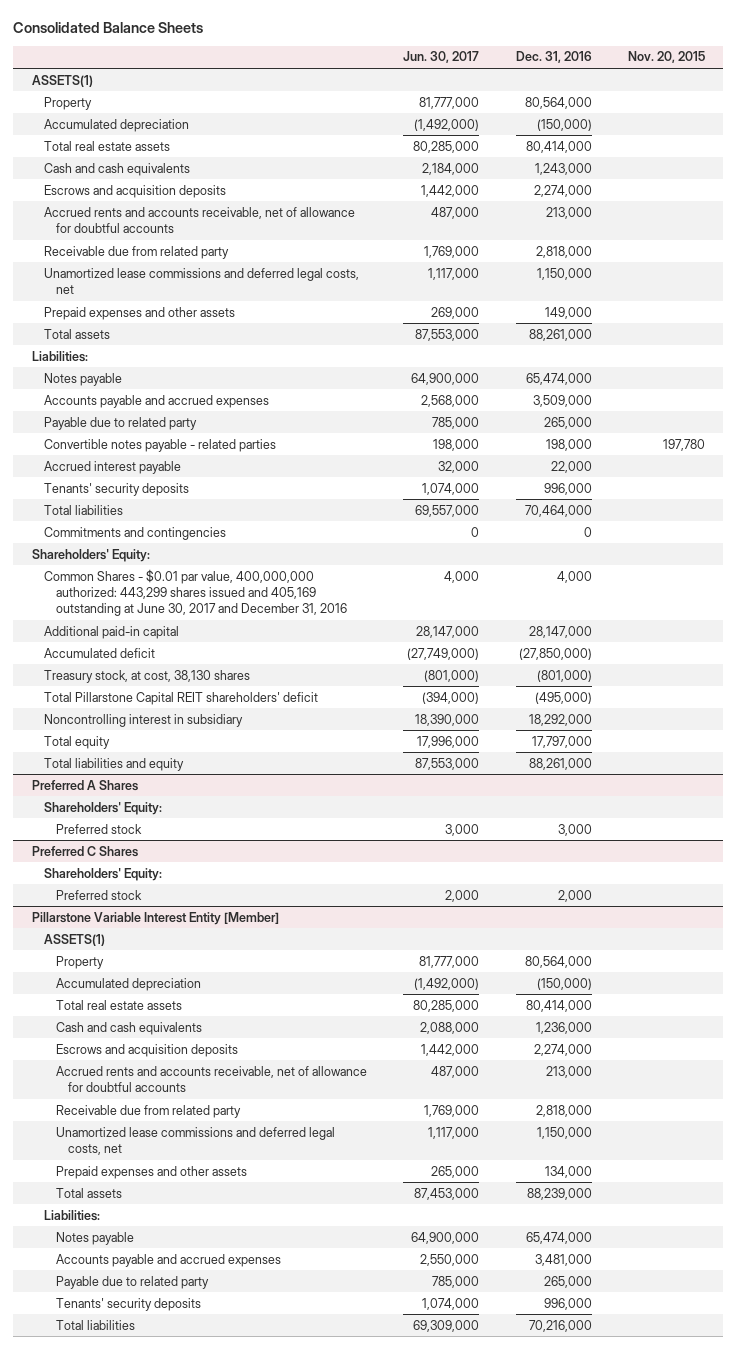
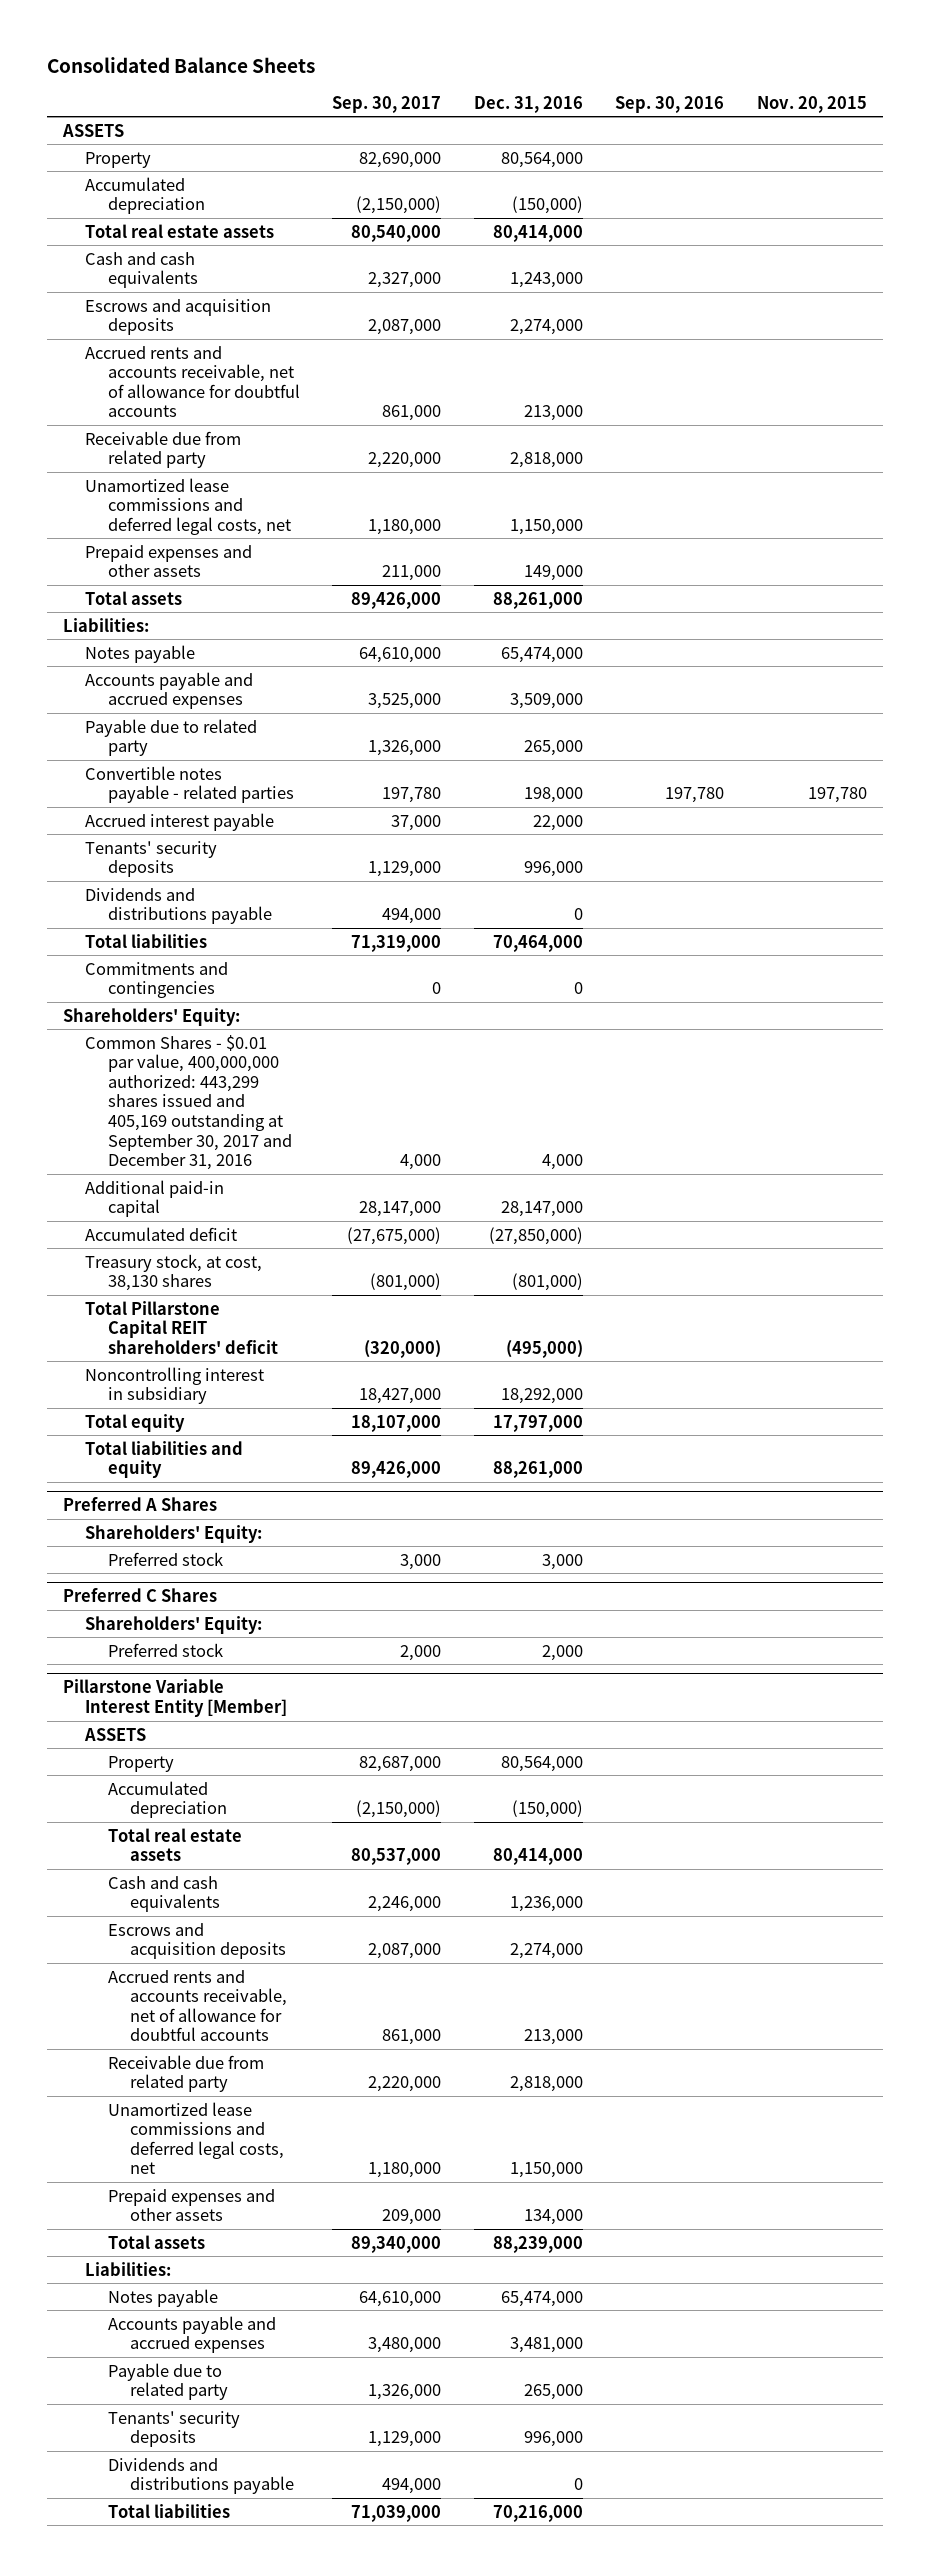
[403,51,480,64] Jun. 30, 2017 -> none
none -> [332,95,442,113] Sep. 30, 2017
none -> [615,95,725,113] Sep. 30, 2016
[31,74,93,87] ASSETS(1) -> [62,123,125,137] ASSETS
none -> [85,887,272,925] Dividends and distributions payable
[43,568,347,617] Common Shares - $0.01 par value, 400,000,000 authorized: 443,299 shares issued and 405,169 outstanding at June 30, 2017 and December 31, 2016 -> [85,1034,292,1171] Common Shares - $0.01 par value, 400,000,000 authorized: 443,299 shares issued and 405,169 outstanding at September 30, 2017 and December 31, 2016
[43,933,105,946] ASSETS(1) -> [84,1727,147,1741] ASSETS
none -> [107,2457,294,2495] Dividends and distributions payable

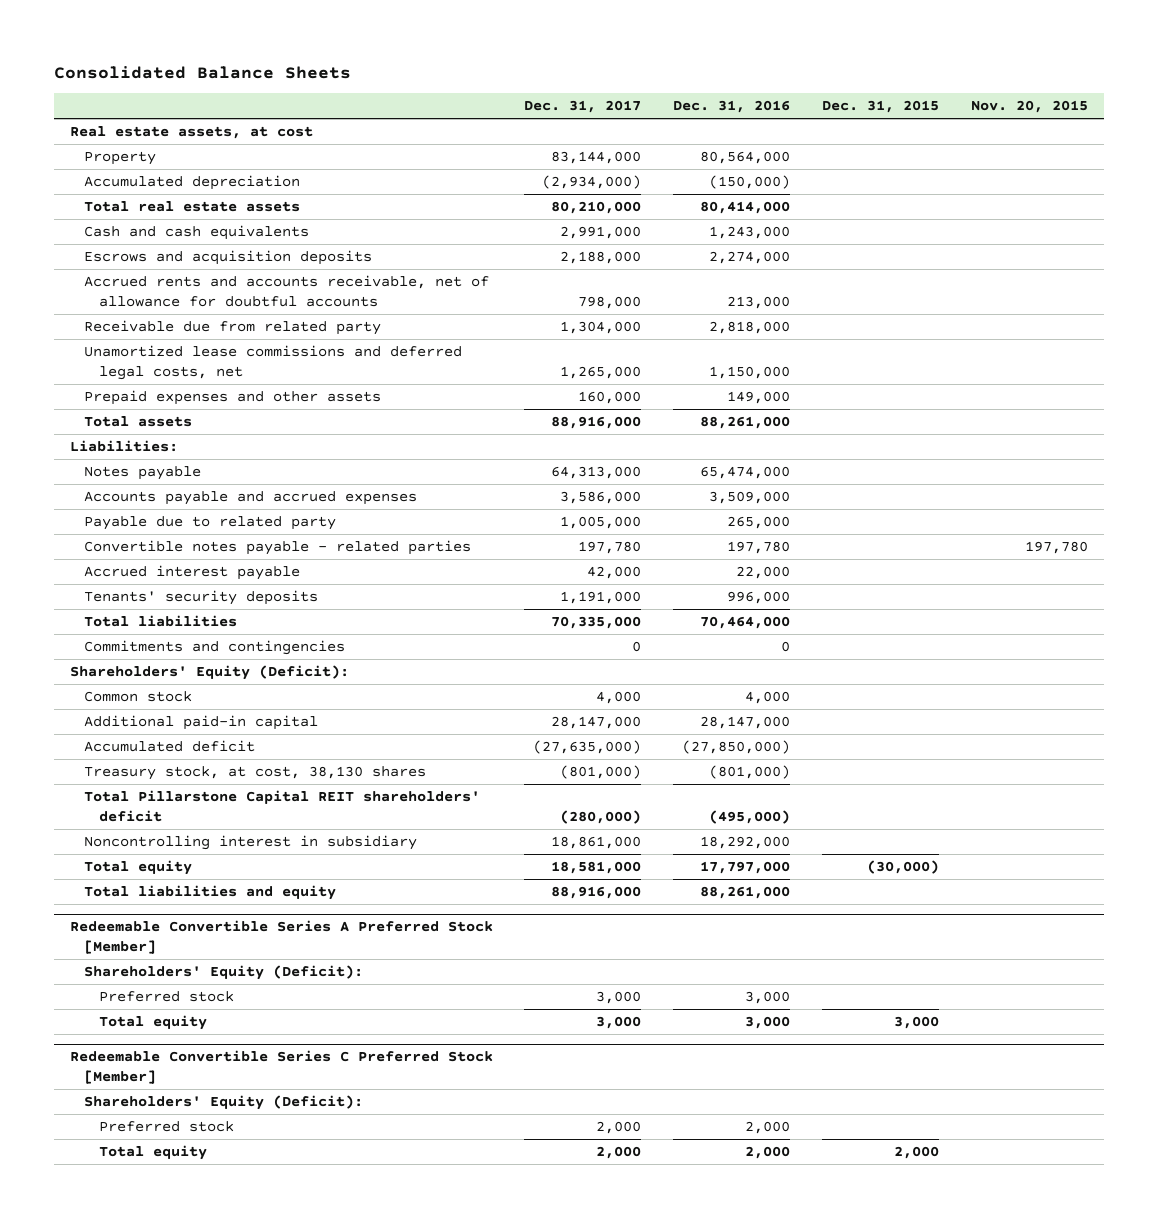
[332,95,442,113] Sep. 30, 2017 -> none
[615,95,725,113] Sep. 30, 2016 -> none
none -> [524,100,642,114] Dec. 31, 2017
none -> [822,100,940,114] Dec. 31, 2015
[62,123,125,137] ASSETS -> none
none -> [69,125,313,139] Real estate assets, at cost
[523,787,583,804] 198,000 -> [727,540,791,554] 197,780
[85,887,272,925] Dividends and distributions payable -> none
[63,1007,241,1026] Shareholders' Equity: -> [69,664,349,680] Shareholders' Equity (Deficit):
[85,1034,292,1171] Common Shares - $0.01 par value, 400,000,000 authorized: 443,299 shares issued and 405,169 outstanding at September 30, 2017 and December 31, 2016 -> [84,690,193,702] Common stock
[63,1497,218,1512] Preferred A Shares -> [69,920,493,955] Redeemable Convertible Series A Preferred Stock [Member]
[85,1524,263,1543] Shareholders' Equity: -> [84,964,364,980] Shareholders' Equity (Deficit):
none -> [99,1014,208,1030] Total equity
[63,1588,218,1603] Preferred C Shares -> [69,1050,493,1085] Redeemable Convertible Series C Preferred Stock [Member]
[85,1615,263,1634] Shareholders' Equity: -> [84,1094,364,1110] Shareholders' Equity (Deficit):
[63,1679,288,1717] Pillarstone Variable Interest Entity [Member] -> none
[84,1727,147,1741] ASSETS -> none
[107,1755,174,1772] Property -> none
[107,1780,227,1819] Accumulated depreciation -> none
[107,1827,242,1862] Total real estate assets -> none
[107,1875,220,1913] Cash and cash equivalents -> none
[107,1922,286,1960] Escrows and acquisition deposits -> none
[107,1969,287,2042] Accrued rents and accounts receivable, net of allowance for doubtful accounts -> none
[107,2054,264,2093] Receivable due from related party -> none
[107,2101,284,2175] Unamortized lease commissions and deferred legal costs, net -> none
[107,2188,275,2222] Prepaid expenses and other assets -> none
[107,2234,205,2249] Total assets -> none
[85,2261,172,2276] Liabilities: -> none
[107,2288,218,2307] Notes payable -> none
[107,2315,276,2354] Accounts payable and accrued expenses -> none
[107,2362,228,2401] Payable due to related party -> none
[107,2410,240,2448] Tenants' security deposits -> none
[107,2457,294,2495] Dividends and distributions payable -> none
[107,2503,230,2518] Total liabilities -> none
none -> [99,1144,208,1160] Total equity

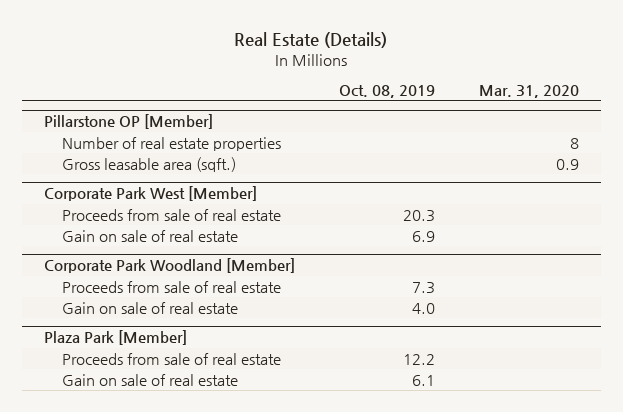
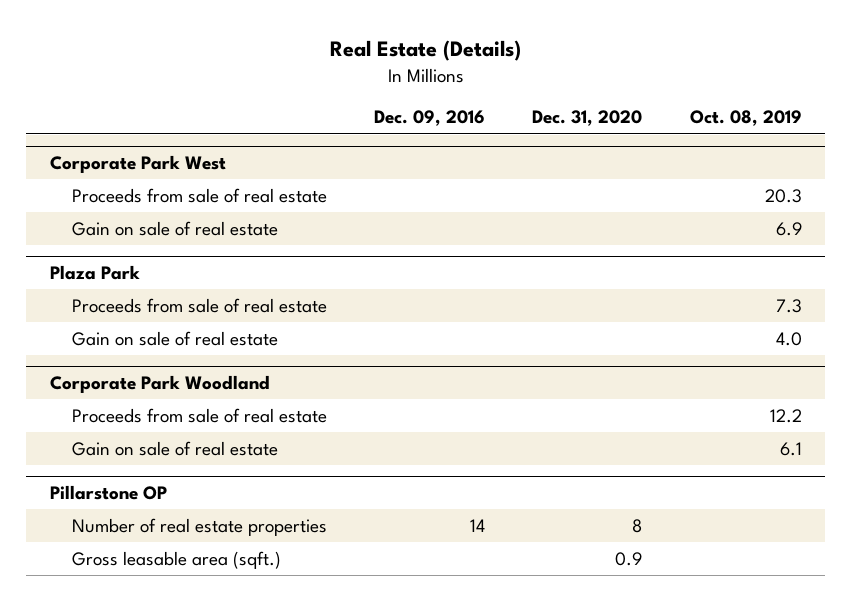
[479,85,580,99] Mar. 31, 2020 -> none
none -> [373,110,485,127] Dec. 09, 2016
none -> [532,110,643,127] Dec. 31, 2020
[43,114,213,130] Pillarstone OP [Member] -> none
[61,136,281,151] Number of real estate properties -> none
[61,156,236,172] Gross leasable area (sqft.) -> none
[43,186,257,202] Corporate Park West [Member] -> [50,155,227,174] Corporate Park West
[43,258,295,274] Corporate Park Woodland [Member] -> none
none -> [50,265,141,281] Plaza Park
[43,330,187,346] Plaza Park [Member] -> none
none -> [50,375,271,394] Corporate Park Woodland
none -> [50,485,168,501] Pillarstone OP
none -> [71,517,327,536] Number of real estate properties
none -> [71,550,281,569] Gross leasable area (sqft.)

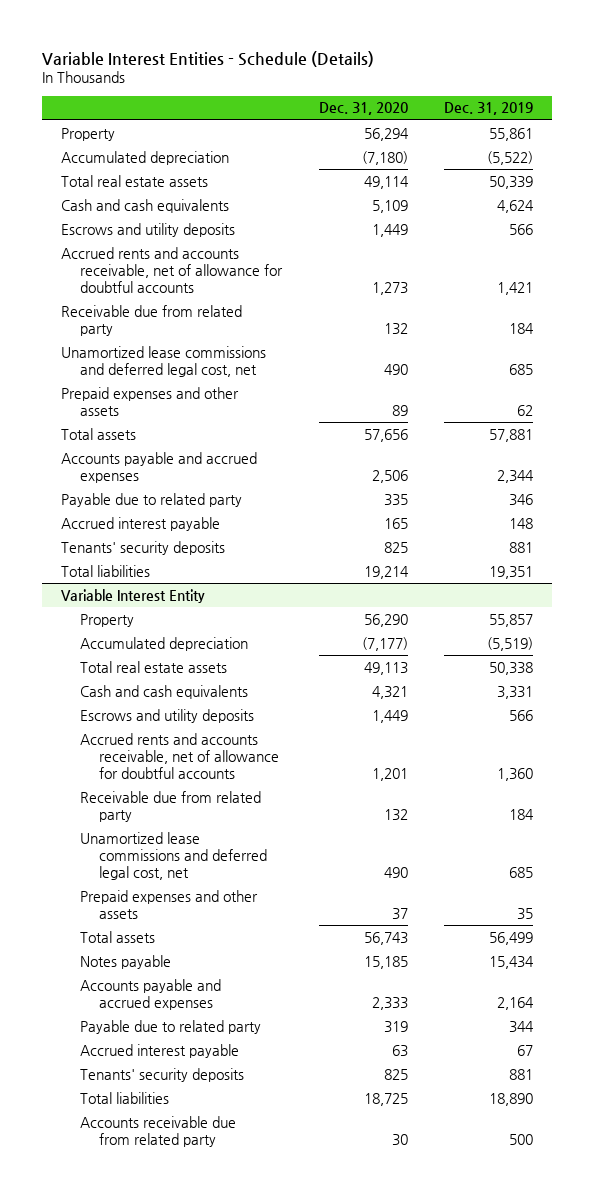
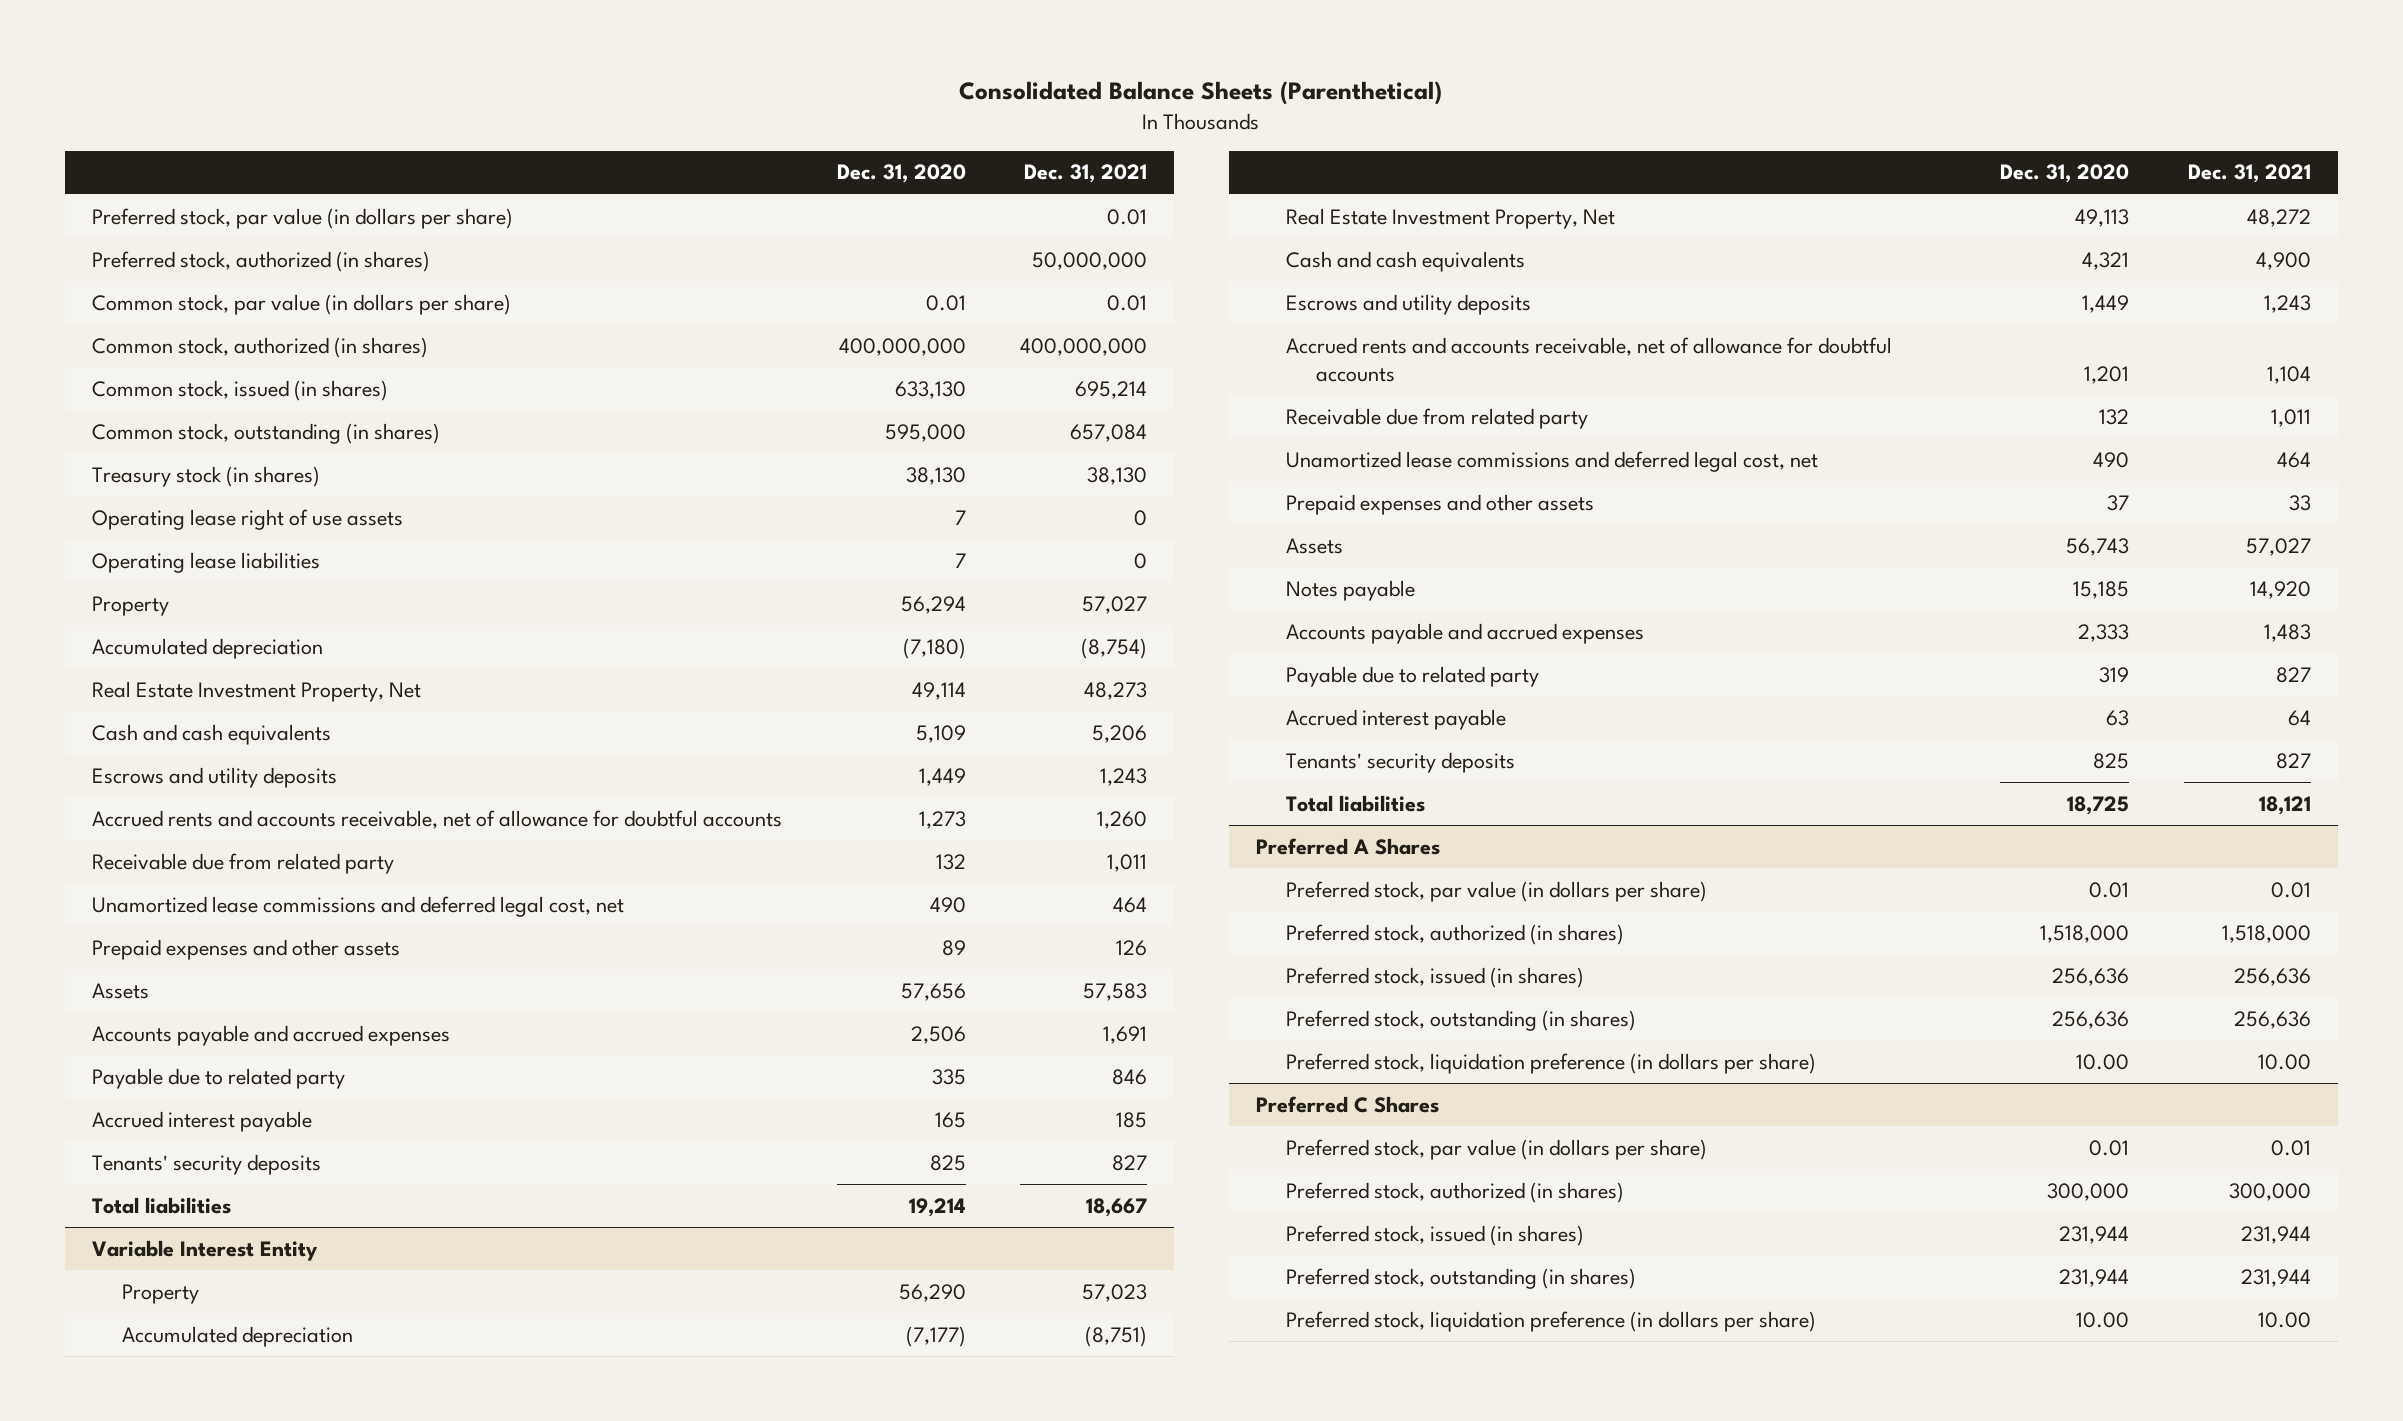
[42,50,375,67] Variable Interest Entities - Schedule (Details) -> [959,81,1443,106] Consolidated Balance Sheets (Parenthetical)
[444,102,534,116] Dec. 31, 2019 -> none
none -> [1023,164,1147,184] Dec. 31, 2021
none -> [92,207,514,229] Preferred stock, par value (in dollars per share)
none -> [92,250,431,272] Preferred stock, authorized (in shares)
none -> [92,293,512,315] Common stock, par value (in dollars per share)
none -> [92,336,429,358] Common stock, authorized (in shares)
none -> [92,379,389,401] Common stock, issued (in shares)
none -> [92,422,441,444] Common stock, outstanding (in shares)
none -> [92,465,321,487] Treasury stock (in shares)
none -> [92,508,404,530] Operating lease right of use assets
none -> [92,551,321,573] Operating lease liabilities
[60,174,208,187] Total real estate assets -> [92,680,422,702] Real Estate Investment Property, Net
[60,427,136,440] Total assets -> [92,982,150,999] Assets
[79,660,227,673] Total real estate assets -> [1285,207,1615,229] Real Estate Investment Property, Net
[79,930,155,943] Total assets -> [1285,537,1343,554] Assets
[79,1115,236,1147] Accounts receivable due from related party -> none
none -> [1256,837,1441,855] Preferred A Shares
none -> [1285,880,1707,902] Preferred stock, par value (in dollars per share)
none -> [1285,923,1624,945] Preferred stock, authorized (in shares)
none -> [1285,966,1584,988] Preferred stock, issued (in shares)
none -> [1285,1009,1636,1031] Preferred stock, outstanding (in shares)
none -> [1285,1052,1816,1074] Preferred stock, liquidation preference (in dollars per share)
none -> [1256,1095,1440,1113] Preferred C Shares
none -> [1285,1138,1707,1160] Preferred stock, par value (in dollars per share)
none -> [1285,1181,1624,1203] Preferred stock, authorized (in shares)
none -> [1285,1224,1584,1246] Preferred stock, issued (in shares)
none -> [1285,1267,1636,1289] Preferred stock, outstanding (in shares)
none -> [1285,1310,1816,1332] Preferred stock, liquidation preference (in dollars per share)

